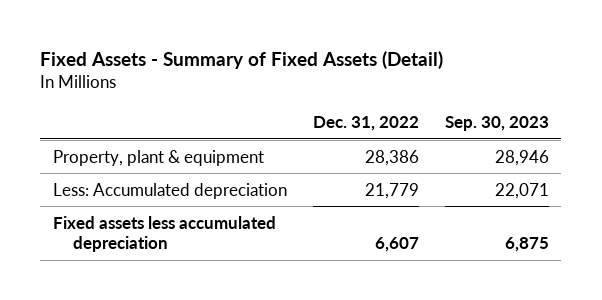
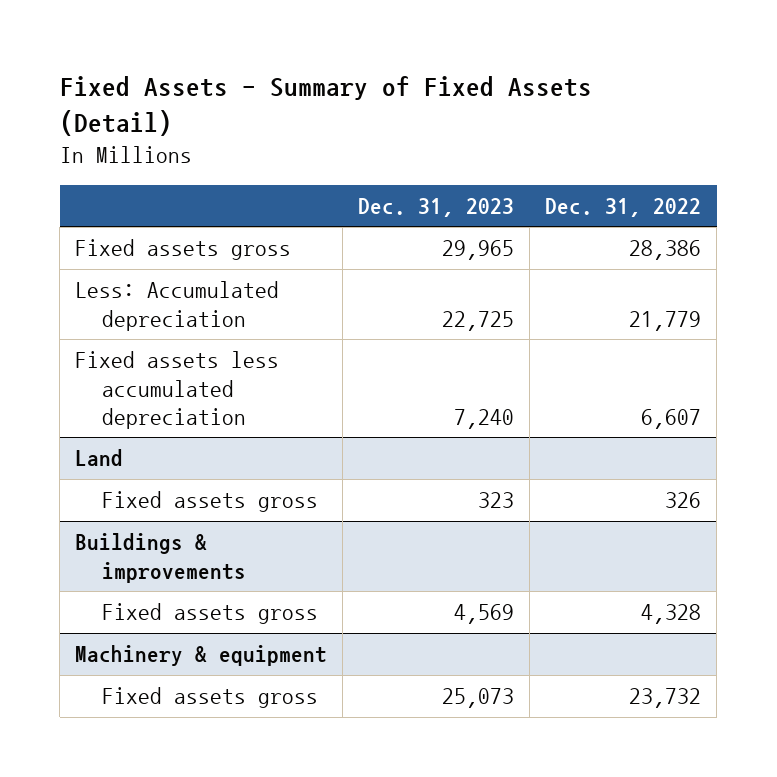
[444,115,549,131] Sep. 30, 2023 -> none
none -> [358,197,515,217] Dec. 31, 2023
[52,149,264,166] Property, plant & equipment -> [75,239,292,261] Fixed assets gross
none -> [75,449,124,467] Land
none -> [102,491,319,513] Fixed assets gross
none -> [75,533,247,583] Buildings & improvements
none -> [102,603,319,625] Fixed assets gross
none -> [75,645,328,667] Machinery & equipment
none -> [102,687,319,709] Fixed assets gross

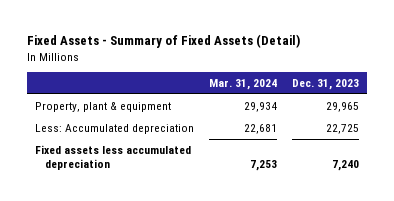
[545,197,702,217] Dec. 31, 2022 -> none
none -> [209,78,278,90] Mar. 31, 2024
[75,239,292,261] Fixed assets gross -> [34,101,171,112] Property, plant & equipment
[75,449,124,467] Land -> none
[102,491,319,513] Fixed assets gross -> none
[75,533,247,583] Buildings & improvements -> none
[102,603,319,625] Fixed assets gross -> none
[75,645,328,667] Machinery & equipment -> none
[102,687,319,709] Fixed assets gross -> none

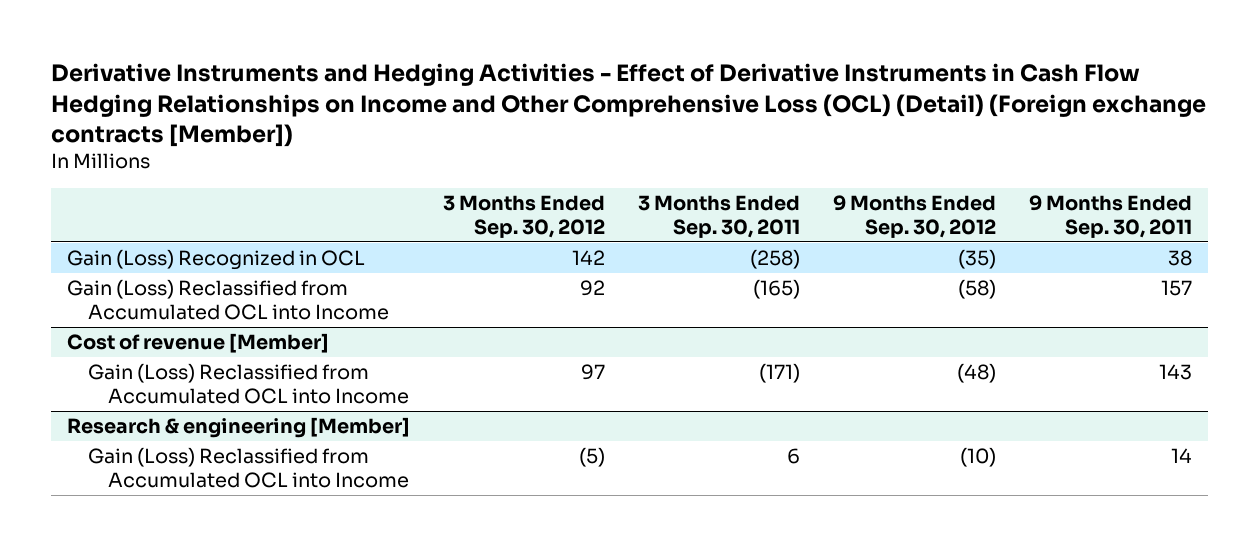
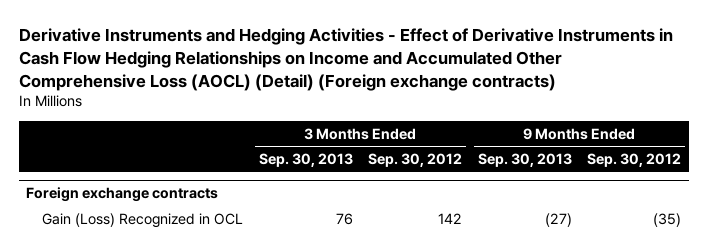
[51,63,1207,147] Derivative Instruments and Hedging Activities - Effect of Derivative Instruments in Cash Flow Hedging Relationships on Income and Other Comprehensive Loss (OCL) (Detail) (Foreign exchange contracts [Member]) -> [18,28,673,91] Derivative Instruments and Hedging Activities - Effect of Derivative Instruments in Cash Flow Hedging Relationships on Income and Accumulated Other Comprehensive Loss (AOCL) (Detail) (Foreign exchange contracts)
[638,194,801,238] 3 Months Ended Sep. 30, 2011 -> none
[1028,194,1192,238] 9 Months Ended Sep. 30, 2011 -> none
none -> [258,152,353,167] Sep. 30, 2013
none -> [477,152,572,167] Sep. 30, 2013
none -> [26,187,219,203] Foreign exchange contracts
[67,279,389,321] Gain (Loss) Reclassified from Accumulated OCL into Income -> none
[67,333,330,354] Cost of revenue [Member] -> none
[87,363,409,405] Gain (Loss) Reclassified from Accumulated OCL into Income -> none
[67,417,411,439] Research & engineering [Member] -> none
[87,447,409,489] Gain (Loss) Reclassified from Accumulated OCL into Income -> none

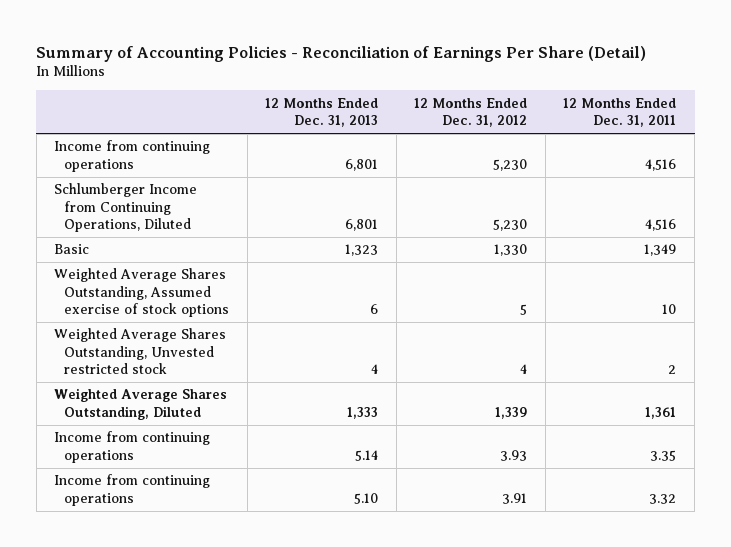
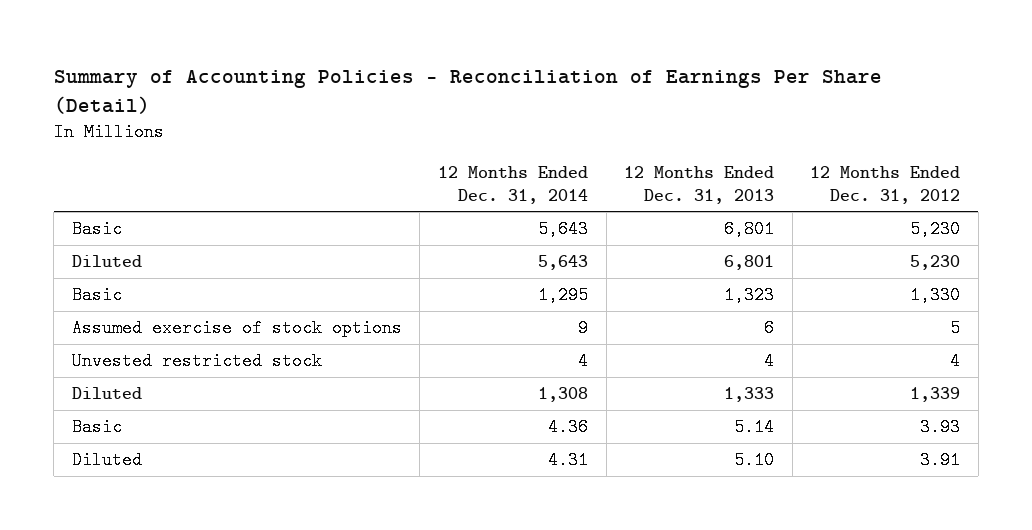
[563,97,677,128] 12 Months Ended Dec. 31, 2011 -> none
none -> [438,166,589,204] 12 Months Ended Dec. 31, 2014
[54,140,211,172] Income from continuing operations -> [71,220,122,239] Basic
[54,183,198,233] Schlumberger Income from Continuing Operations, Diluted -> [71,255,142,268] Diluted
[54,268,230,318] Weighted Average Shares Outstanding, Assumed exercise of stock options -> [71,319,402,338] Assumed exercise of stock options
[54,328,227,375] Weighted Average Shares Outstanding, Unvested restricted stock -> [71,352,322,371] Unvested restricted stock
[54,388,228,420] Weighted Average Shares Outstanding, Diluted -> [71,387,142,400] Diluted
[54,431,211,463] Income from continuing operations -> [71,418,122,437] Basic
[54,474,211,506] Income from continuing operations -> [71,451,142,470] Diluted

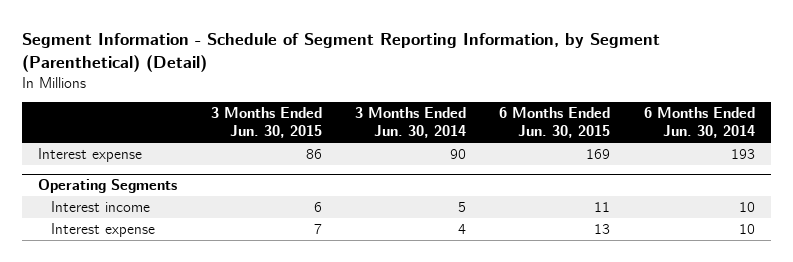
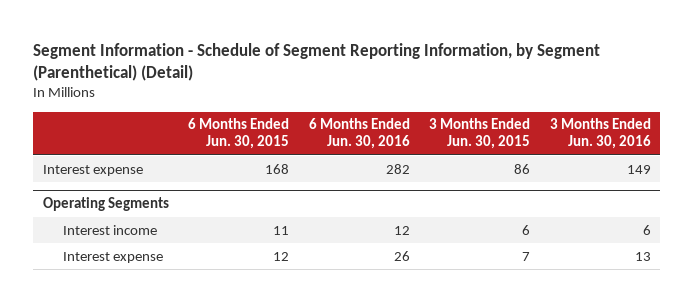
[354,107,466,139] 3 Months Ended Jun. 30, 2014 -> none
[643,107,755,139] 6 Months Ended Jun. 30, 2014 -> none
none -> [308,118,410,150] 6 Months Ended Jun. 30, 2016
none -> [549,118,651,150] 3 Months Ended Jun. 30, 2016
[586,148,611,159] 169 -> [265,163,290,174] 168
[594,223,611,234] 13 -> [273,251,290,261] 12

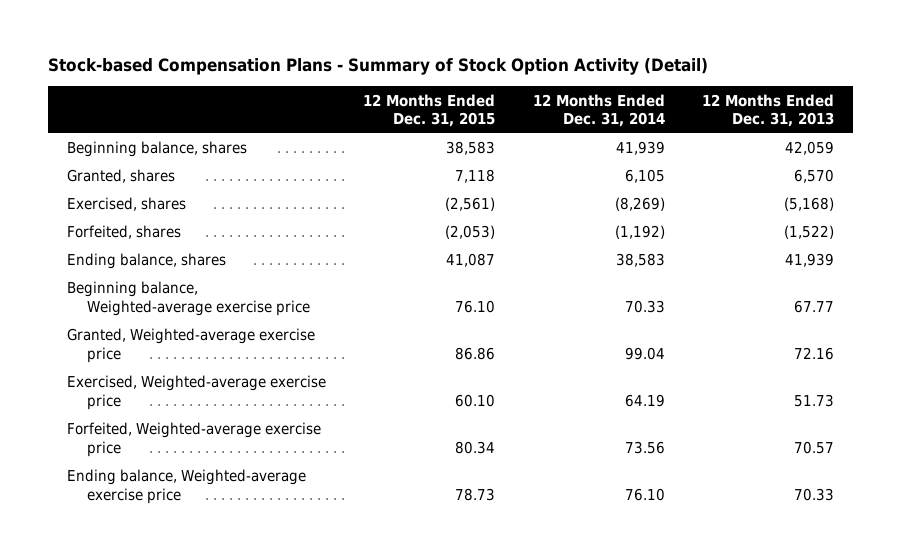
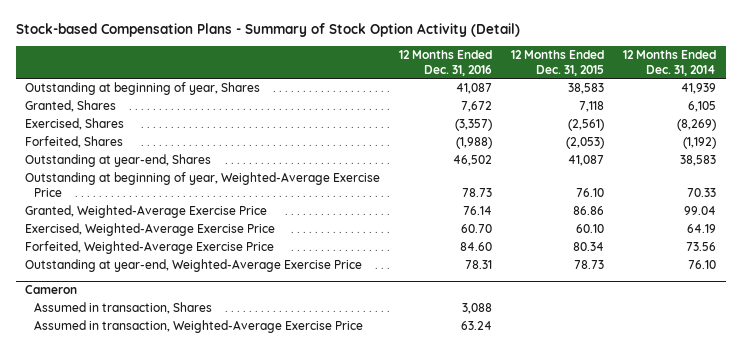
[702,93,835,128] 12 Months Ended Dec. 31, 2013 -> none
none -> [399,49,493,76] 12 Months Ended Dec. 31, 2016
[67,141,248,158] Beginning balance, shares -> [25,82,261,96] Outstanding at beginning of year, Shares
[67,169,176,184] Granted, shares -> [25,100,117,113] Granted, Shares
[67,197,187,212] Exercised, shares -> [25,118,125,131] Exercised, Shares
[67,225,182,240] Forfeited, shares -> [25,136,124,149] Forfeited, Shares
[67,253,227,270] Ending balance, shares -> [25,154,212,168] Outstanding at year-end, Shares
[67,281,310,317] Beginning balance, Weighted-average exercise price -> [25,172,381,197] Outstanding at beginning of year, Weighted-Average Exercise Price
[67,328,316,364] Granted, Weighted-average exercise price -> [25,205,268,219] Granted, Weighted-Average Exercise Price
[67,375,327,411] Exercised, Weighted-average exercise price -> [25,223,276,237] Exercised, Weighted-Average Exercise Price
[67,422,322,458] Forfeited, Weighted-average exercise price -> [25,241,275,255] Forfeited, Weighted-Average Exercise Price
[67,469,307,505] Ending balance, Weighted-average exercise price -> [25,259,363,273] Outstanding at year-end, Weighted-Average Exercise Price
none -> [25,285,78,295] Cameron
none -> [33,302,212,315] Assumed in transaction, Shares
none -> [33,320,363,334] Assumed in transaction, Weighted-Average Exercise Price

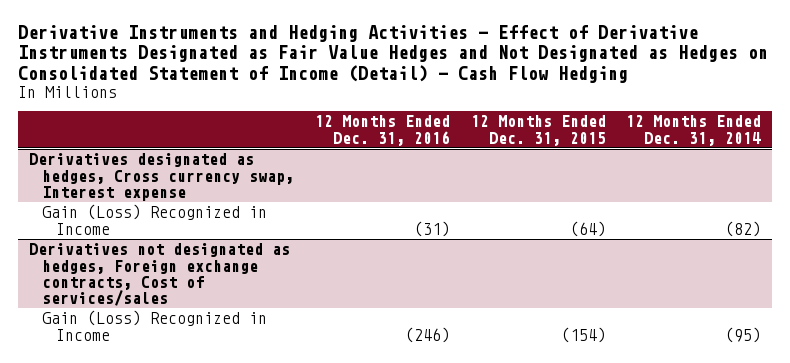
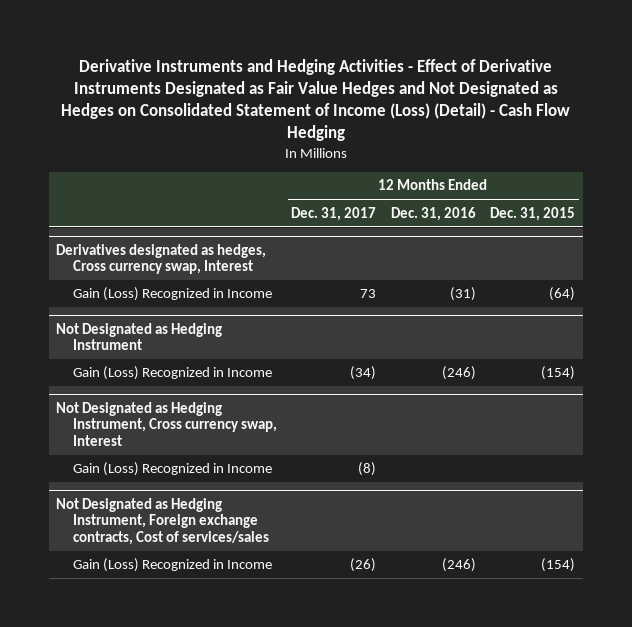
[18,24,769,83] Derivative Instruments and Hedging Activities - Effect of Derivative Instruments Designated as Fair Value Hedges and Not Designated as Hedges on Consolidated Statement of Income (Detail) - Cash Flow Hedging -> [60,58,570,142] Derivative Instruments and Hedging Activities - Effect of Derivative Instruments Designated as Fair Value Hedges and Not Designated as Hedges on Consolidated Statement of Income (Loss) (Detail) - Cash Flow Hedging
[626,115,762,146] 12 Months Ended Dec. 31, 2014 -> none
none -> [291,206,377,221] Dec. 31, 2017
[28,153,295,202] Derivatives designated as hedges, Cross currency swap, Interest expense -> [56,243,267,275] Derivatives designated as hedges, Cross currency swap, Interest
[28,243,290,307] Derivatives not designated as hedges, Foreign exchange contracts, Cost of services/sales -> none
none -> [56,322,223,351] Not Designated as Hedging Instrument
none -> [56,401,277,446] Not Designated as Hedging Instrument, Cross currency swap, Interest
none -> [72,462,272,477] Gain (Loss) Recognized in Income
none -> [56,497,269,545] Not Designated as Hedging Instrument, Foreign exchange contracts, Cost of services/sales
none -> [72,558,272,573] Gain (Loss) Recognized in Income

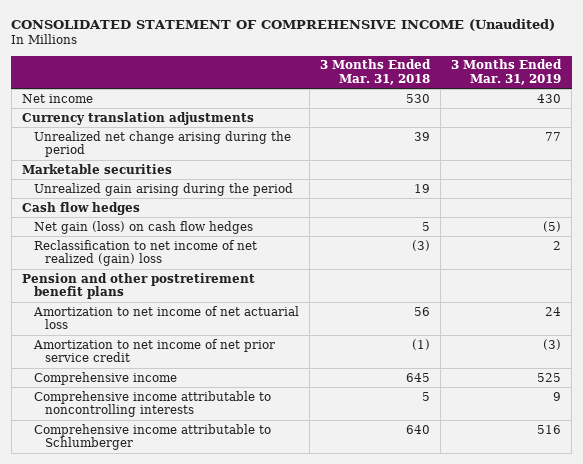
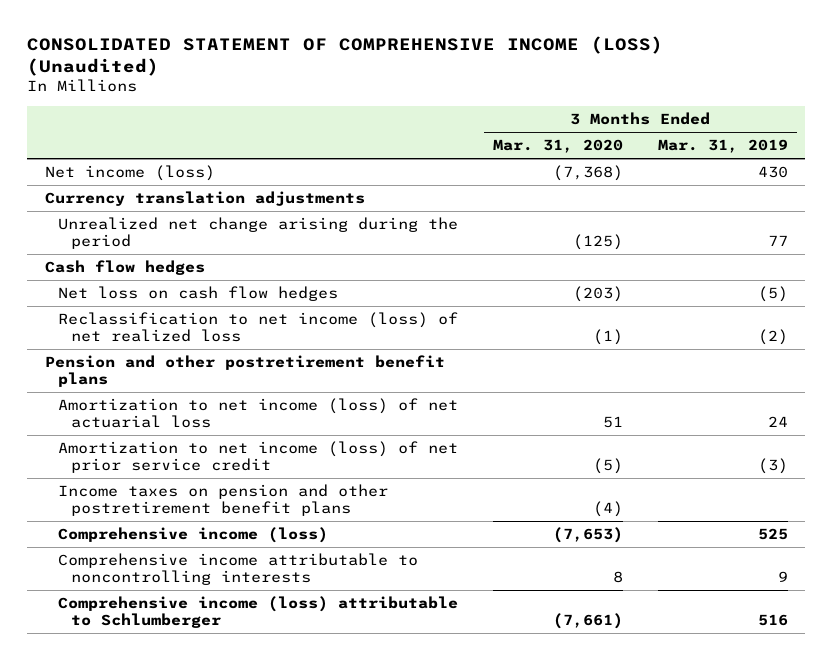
[11,19,556,32] CONSOLIDATED STATEMENT OF COMPREHENSIVE INCOME (Unaudited) -> [27,35,664,76] CONSOLIDATED STATEMENT OF COMPREHENSIVE INCOME (LOSS) (Unaudited)
[319,59,431,86] 3 Months Ended Mar. 31, 2018 -> none
none -> [492,139,623,154] Mar. 31, 2020
[22,93,94,103] Net income -> [44,165,215,182] Net income (loss)
[22,163,173,174] Marketable securities -> none
[33,182,293,196] Unrealized gain arising during the period -> none
[33,220,253,234] Net gain (loss) on cash flow hedges -> [58,286,339,302] Net loss on cash flow hedges
[33,239,257,267] Reclassification to net income of net realized (gain) loss -> [58,312,459,343] Reclassification to net income (loss) of net realized loss
[553,240,562,250] 2 -> [757,329,788,346] (2)
[32,305,299,330] Amortization to net income of net actuarial loss -> [58,398,459,429] Amortization to net income (loss) of net actuarial loss
[32,338,275,363] Amortization to net income of net prior service credit -> [58,441,459,474] Amortization to net income (loss) of net prior service credit
none -> [58,484,389,517] Income taxes on pension and other postretirement benefit plans
[33,371,177,385] Comprehensive income -> [58,527,329,544] Comprehensive income (loss)
[33,423,271,451] Comprehensive income attributable to Schlumberger -> [58,596,459,629] Comprehensive income (loss) attributable to Schlumberger

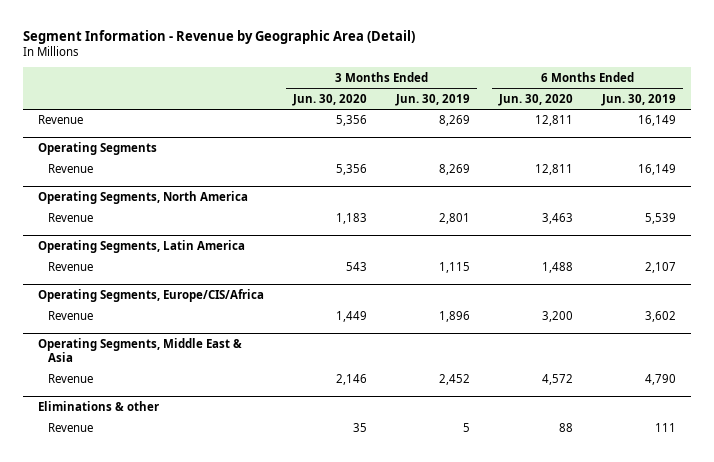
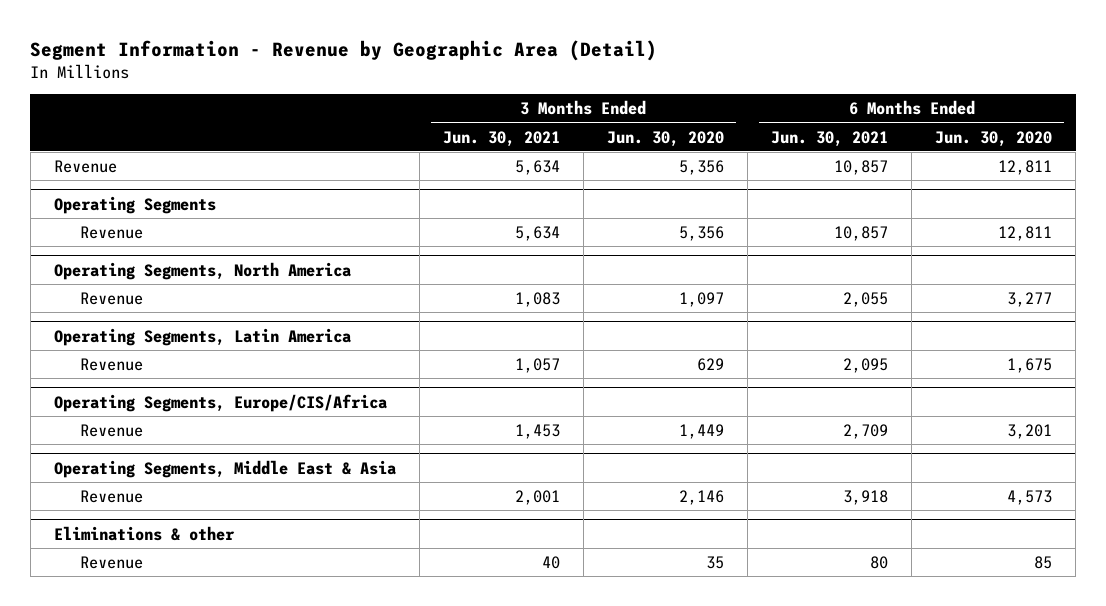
[395,93,471,106] Jun. 30, 2019 -> none
[601,93,677,106] Jun. 30, 2019 -> none
none -> [442,130,560,147] Jun. 30, 2021
none -> [771,130,889,147] Jun. 30, 2021
[336,213,368,225] 1,183 -> [679,291,725,307] 1,097
[542,213,574,225] 3,463 -> [1007,291,1053,307] 3,277
[346,262,368,272] 543 -> [697,357,725,371] 629
[542,262,574,274] 1,488 -> [1007,357,1053,373] 1,675
[542,311,574,323] 3,200 -> [1007,423,1053,439] 3,201
[542,374,574,386] 4,572 -> [1007,489,1053,505] 4,573
[559,423,574,433] 88 -> [1034,555,1053,569] 85

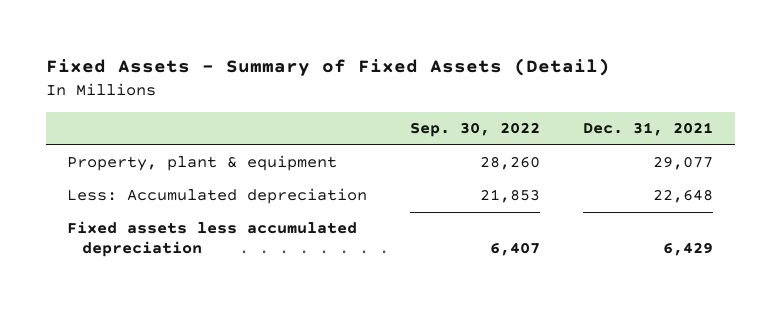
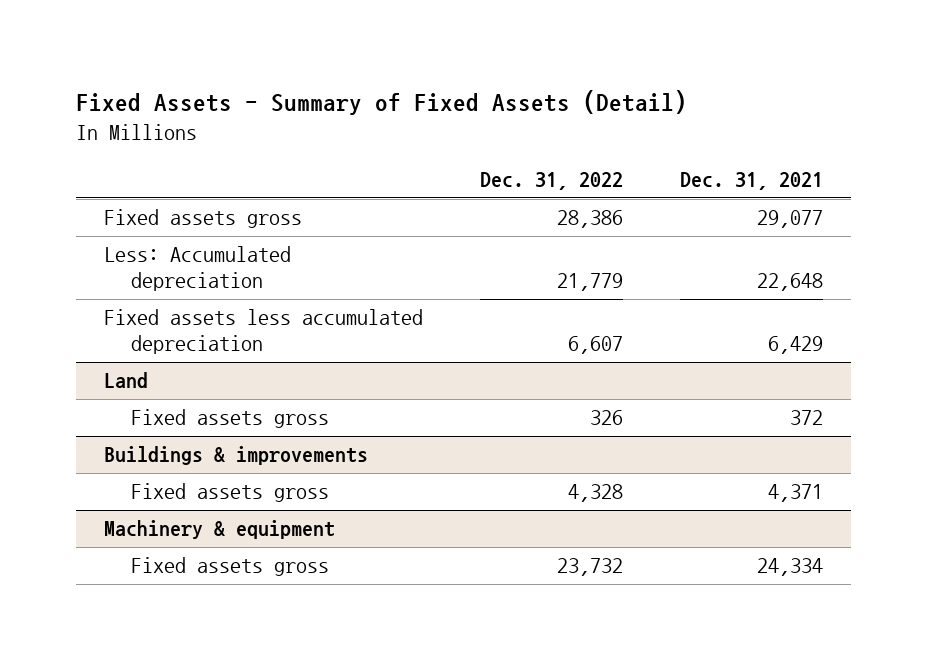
[410,122,541,138] Sep. 30, 2022 -> none
none -> [479,171,623,190] Dec. 31, 2022
[67,155,338,172] Property, plant & equipment -> [104,209,303,229] Fixed assets gross
none -> [104,372,149,389] Land
none -> [131,409,330,429] Fixed assets gross
none -> [104,446,369,466] Buildings & improvements
none -> [131,483,330,503] Fixed assets gross
none -> [104,520,336,540] Machinery & equipment
none -> [131,557,330,577] Fixed assets gross

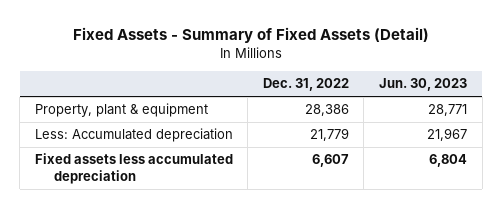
[679,171,823,190] Dec. 31, 2021 -> none
none -> [379,78,468,92] Jun. 30, 2023
[104,209,303,229] Fixed assets gross -> [34,103,208,118] Property, plant & equipment
[104,372,149,389] Land -> none
[131,409,330,429] Fixed assets gross -> none
[104,446,369,466] Buildings & improvements -> none
[131,483,330,503] Fixed assets gross -> none
[104,520,336,540] Machinery & equipment -> none
[131,557,330,577] Fixed assets gross -> none

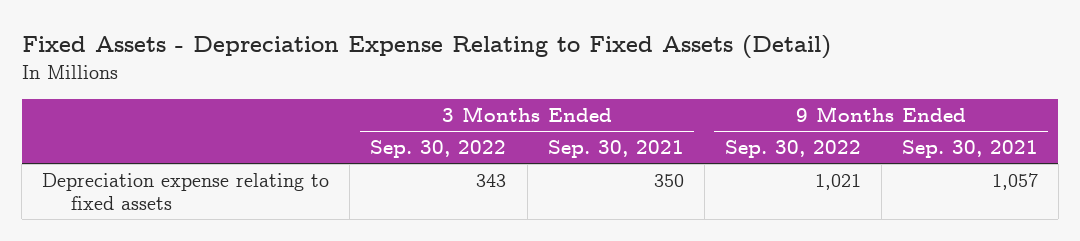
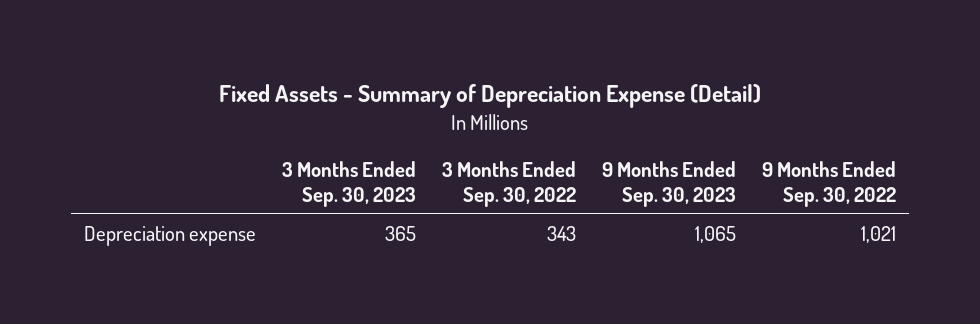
[21,35,831,60] Fixed Assets - Depreciation Expense Relating to Fixed Assets (Detail) -> [218,84,761,109] Fixed Assets - Summary of Depreciation Expense (Detail)
[547,140,684,159] Sep. 30, 2021 -> none
[901,140,1038,159] Sep. 30, 2021 -> none
none -> [281,160,416,208] 3 Months Ended Sep. 30, 2023
none -> [602,160,737,208] 9 Months Ended Sep. 30, 2023
[42,172,330,210] Depreciation expense relating to fixed assets -> [83,226,256,247] Depreciation expense

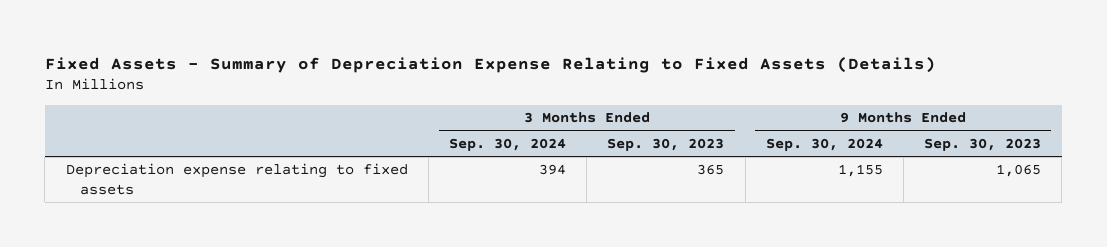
[218,84,761,109] Fixed Assets - Summary of Depreciation Expense (Detail) -> [44,56,936,73] Fixed Assets - Summary of Depreciation Expense Relating to Fixed Assets (Details)
[441,160,576,208] 3 Months Ended Sep. 30, 2022 -> none
[762,160,897,208] 9 Months Ended Sep. 30, 2022 -> none
none -> [449,137,567,151] Sep. 30, 2024
none -> [765,137,883,151] Sep. 30, 2024
[83,226,256,247] Depreciation expense -> [65,163,408,195] Depreciation expense relating to fixed assets

